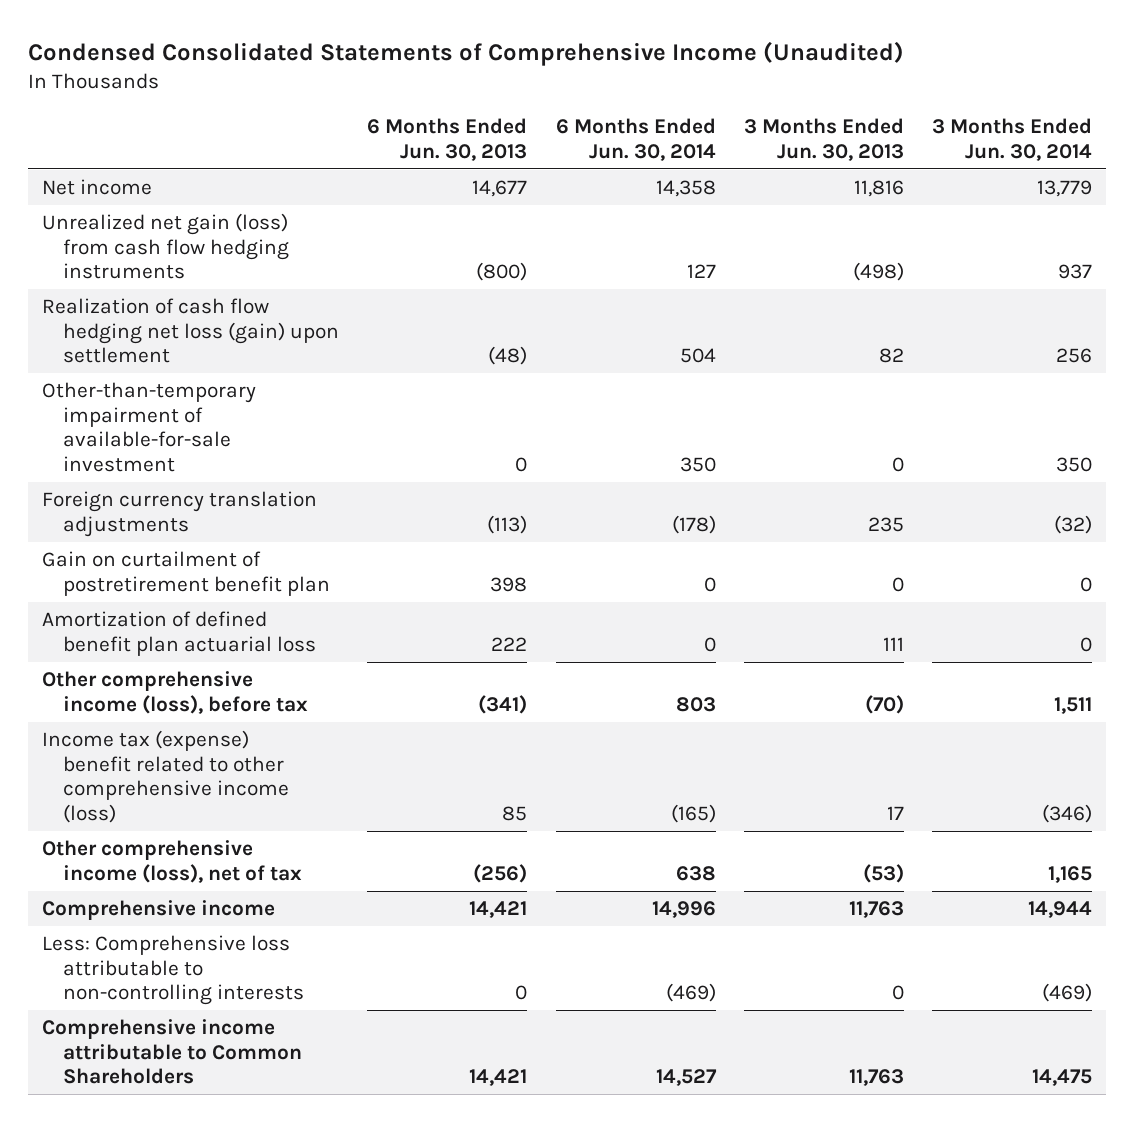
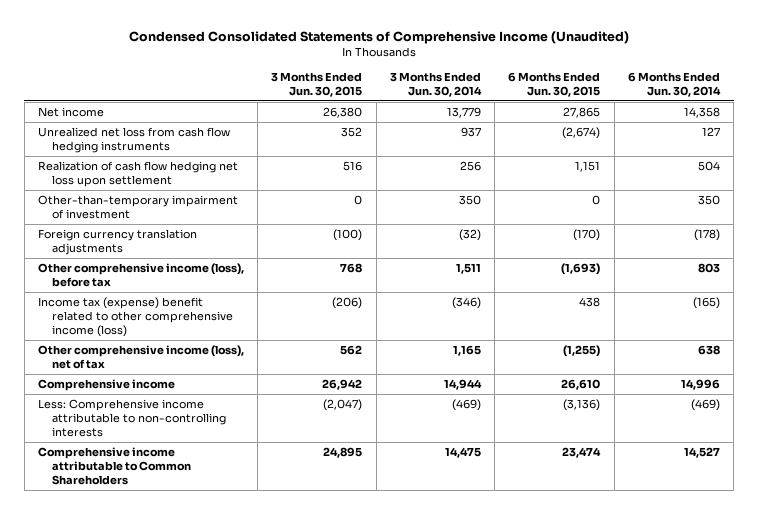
[367,118,528,161] 6 Months Ended Jun. 30, 2013 -> none
[744,118,905,161] 3 Months Ended Jun. 30, 2013 -> none
none -> [271,71,363,97] 3 Months Ended Jun. 30, 2015
none -> [508,71,601,97] 6 Months Ended Jun. 30, 2015
[41,212,290,280] Unrealized net gain (loss) from cash flow hedging instruments -> [37,126,230,153] Unrealized net loss from cash flow hedging instruments
[41,297,340,364] Realization of cash flow hedging net loss (gain) upon settlement -> [37,160,238,187] Realization of cash flow hedging net loss upon settlement
[41,381,256,473] Other-than-temporary impairment of available-for-sale investment -> [37,194,238,219] Other-than-temporary impairment of investment
[41,550,331,596] Gain on curtailment of postretirement benefit plan -> none
[41,610,317,656] Amortization of defined benefit plan actuarial loss -> none
[41,934,305,1006] Less: Comprehensive loss attributable to non-controlling interests -> [37,398,227,437] Less: Comprehensive income attributable to non-controlling interests

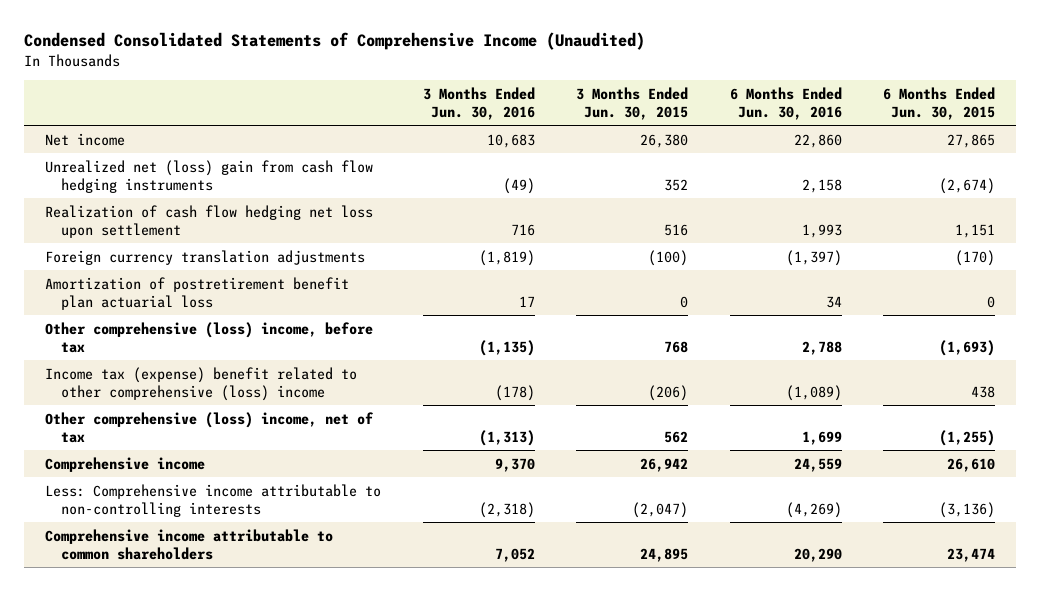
[389,71,482,97] 3 Months Ended Jun. 30, 2014 -> none
[627,71,721,97] 6 Months Ended Jun. 30, 2014 -> none
none -> [422,86,535,120] 3 Months Ended Jun. 30, 2016
none -> [729,86,842,120] 6 Months Ended Jun. 30, 2016
[37,126,230,153] Unrealized net loss from cash flow hedging instruments -> [44,159,373,193] Unrealized net (loss) gain from cash flow hedging instruments
[37,194,238,219] Other-than-temporary impairment of investment -> none
none -> [44,276,349,310] Amortization of postretirement benefit plan actuarial loss
[37,262,244,287] Other comprehensive income (loss), before tax -> [44,321,373,353] Other comprehensive (loss) income, before tax
[37,296,234,337] Income tax (expense) benefit related to other comprehensive income (loss) -> [44,366,357,401] Income tax (expense) benefit related to other comprehensive (loss) income
[37,344,244,369] Other comprehensive income (loss), net of tax -> [44,411,374,443] Other comprehensive (loss) income, net of tax
[37,446,192,485] Comprehensive income attributable to Common Shareholders -> [44,528,333,560] Comprehensive income attributable to common shareholders

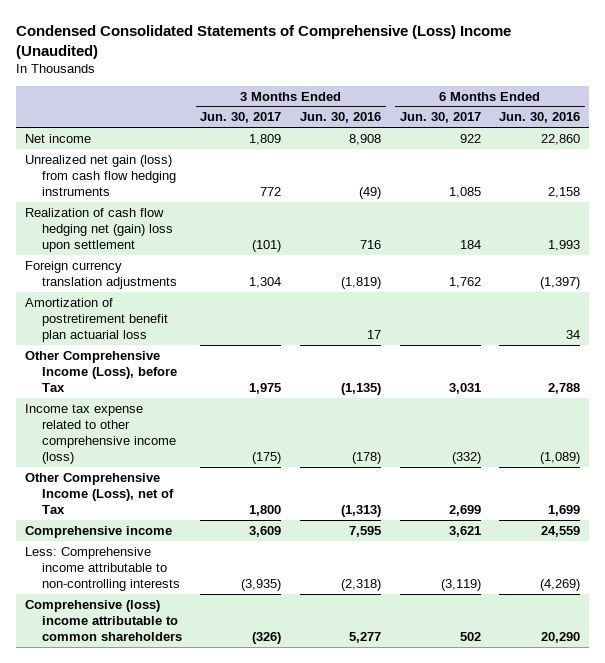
[24,32,646,51] Condensed Consolidated Statements of Comprehensive Income (Unaudited) -> [15,24,511,59] Condensed Consolidated Statements of Comprehensive (Loss) Income (Unaudited)
[576,86,689,120] 3 Months Ended Jun. 30, 2015 -> none
[883,86,996,120] 6 Months Ended Jun. 30, 2015 -> none
none -> [200,112,282,124] Jun. 30, 2017
none -> [399,112,481,124] Jun. 30, 2017
[486,133,535,148] 10,683 -> [348,133,381,145] 8,908
[44,159,373,193] Unrealized net (loss) gain from cash flow hedging instruments -> [24,154,176,197] Unrealized net gain (loss) from cash flow hedging instruments
[44,204,373,238] Realization of cash flow hedging net loss upon settlement -> [24,207,173,253] Realization of cash flow hedging net (gain) loss upon settlement
[44,321,373,353] Other comprehensive (loss) income, before tax -> [24,350,177,393] Other Comprehensive Income (Loss), before Tax
[44,366,357,401] Income tax (expense) benefit related to other comprehensive (loss) income -> [24,403,176,465] Income tax expense related to other comprehensive income (loss)
[44,411,374,443] Other comprehensive (loss) income, net of tax -> [24,472,174,515] Other Comprehensive Income (Loss), net of Tax
[494,457,535,472] 9,370 -> [348,525,381,537] 7,595
[44,528,333,560] Comprehensive income attributable to common shareholders -> [24,599,182,642] Comprehensive (loss) income attributable to common shareholders
[494,547,535,562] 7,052 -> [348,632,381,644] 5,277

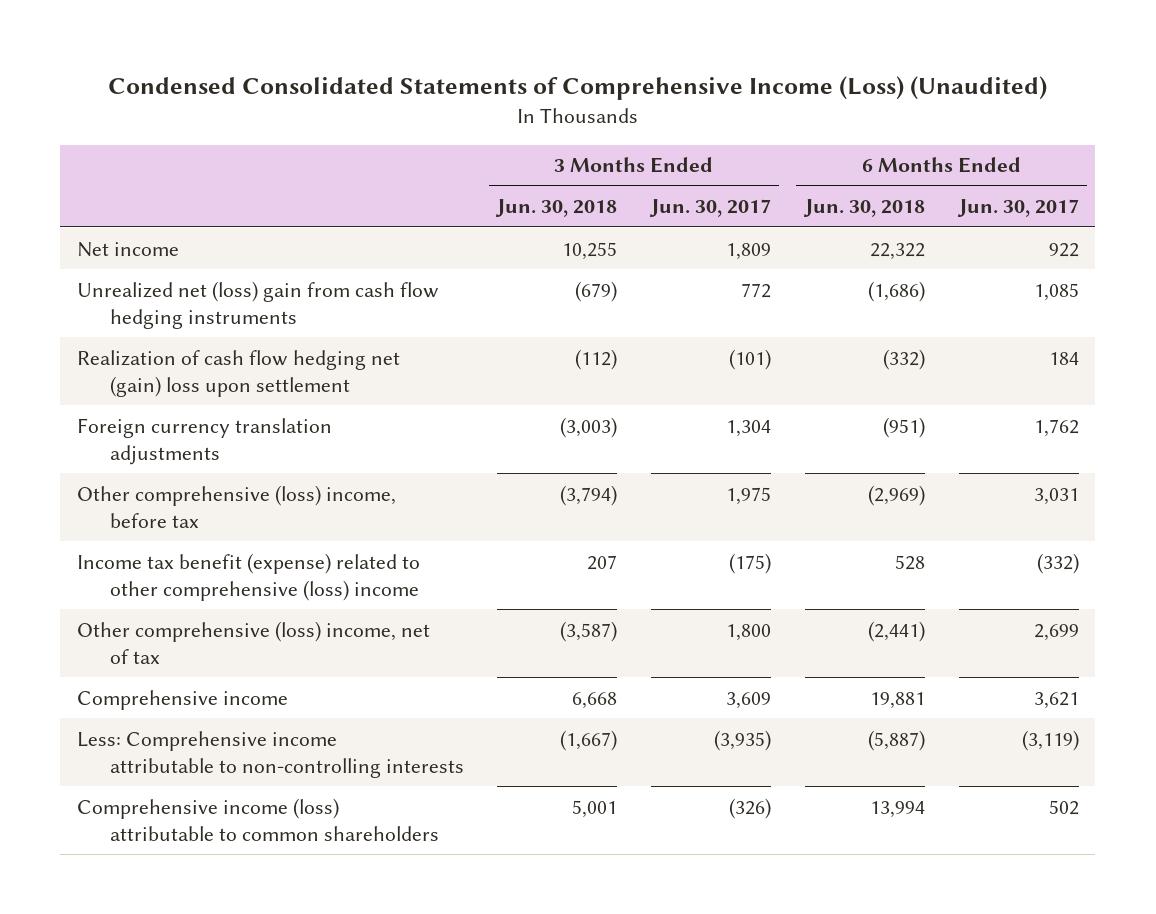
[15,24,511,59] Condensed Consolidated Statements of Comprehensive (Loss) Income (Unaudited) -> [107,75,1047,100] Condensed Consolidated Statements of Comprehensive Income (Loss) (Unaudited)
[299,112,381,124] Jun. 30, 2016 -> none
[499,112,581,124] Jun. 30, 2016 -> none
none -> [495,199,618,218] Jun. 30, 2018
none -> [802,199,925,218] Jun. 30, 2018
[24,154,176,197] Unrealized net gain (loss) from cash flow hedging instruments -> [77,280,440,329] Unrealized net (loss) gain from cash flow hedging instruments
[24,297,168,343] Amortization of postretirement benefit plan actuarial loss -> none
[24,350,177,393] Other Comprehensive Income (Loss), before Tax -> [77,484,397,528] Other comprehensive (loss) income, before tax
[24,403,176,465] Income tax expense related to other comprehensive income (loss) -> [77,552,421,601] Income tax benefit (expense) related to other comprehensive (loss) income
[24,472,174,515] Other Comprehensive Income (Loss), net of Tax -> [77,620,431,664] Other comprehensive (loss) income, net of tax
[24,599,182,642] Comprehensive (loss) income attributable to common shareholders -> [77,797,439,841] Comprehensive income (loss) attributable to common shareholders

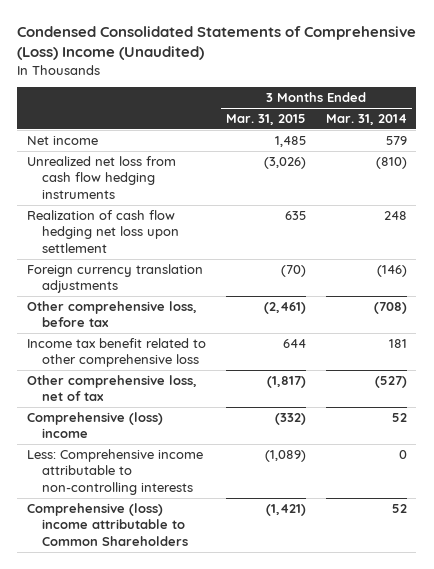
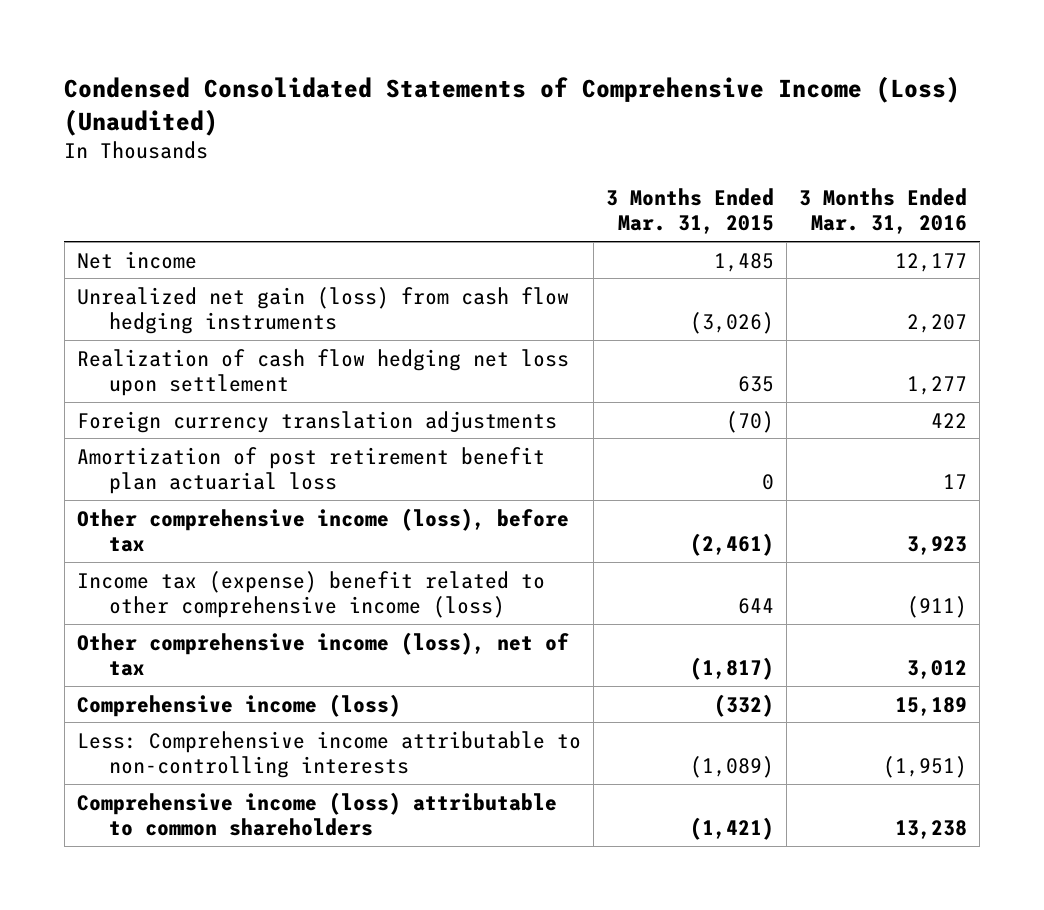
[17,26,417,61] Condensed Consolidated Statements of Comprehensive (Loss) Income (Unaudited) -> [64,76,961,136] Condensed Consolidated Statements of Comprehensive Income (Loss) (Unaudited)
[325,113,407,125] Mar. 31, 2014 -> none
none -> [799,187,968,235] 3 Months Ended Mar. 31, 2016
[27,155,177,199] Unrealized net loss from cash flow hedging instruments -> [76,286,569,334] Unrealized net gain (loss) from cash flow hedging instruments
none -> [76,446,545,494] Amortization of post retirement benefit plan actuarial loss
[27,300,198,328] Other comprehensive loss, before tax -> [76,507,569,552] Other comprehensive income (loss), before tax
[27,337,207,368] Income tax benefit related to other comprehensive loss -> [76,570,545,618] Income tax (expense) benefit related to other comprehensive income (loss)
[27,374,198,402] Other comprehensive loss, net of tax -> [76,631,569,676] Other comprehensive income (loss), net of tax
[27,411,164,439] Comprehensive (loss) income -> [76,693,401,717] Comprehensive income (loss)
[27,502,188,546] Comprehensive (loss) income attributable to Common Shareholders -> [76,791,557,836] Comprehensive income (loss) attributable to common shareholders

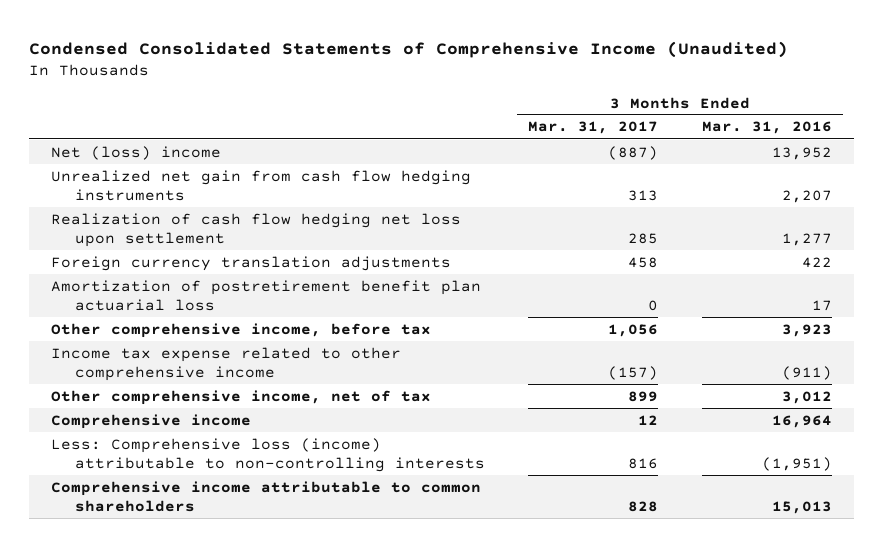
[64,76,961,136] Condensed Consolidated Statements of Comprehensive Income (Loss) (Unaudited) -> [29,40,789,58] Condensed Consolidated Statements of Comprehensive Income (Unaudited)
[605,187,774,235] 3 Months Ended Mar. 31, 2015 -> none
none -> [528,121,659,135] Mar. 31, 2017
[76,250,197,269] Net income -> [51,145,222,160] Net (loss) income
[895,252,968,272] 12,177 -> [771,146,832,160] 13,952
[76,286,569,334] Unrealized net gain (loss) from cash flow hedging instruments -> [51,169,472,201] Unrealized net gain from cash flow hedging instruments
[76,446,545,494] Amortization of post retirement benefit plan actuarial loss -> [51,279,482,311] Amortization of postretirement benefit plan actuarial loss
[76,507,569,552] Other comprehensive income (loss), before tax -> [51,322,432,338] Other comprehensive income, before tax
[76,570,545,618] Income tax (expense) benefit related to other comprehensive income (loss) -> [51,346,402,381] Income tax expense related to other comprehensive income
[76,631,569,676] Other comprehensive income (loss), net of tax -> [51,389,432,405] Other comprehensive income, net of tax
[76,693,401,717] Comprehensive income (loss) -> [51,413,252,429] Comprehensive income
[895,696,968,716] 15,189 -> [771,414,832,428] 16,964
[76,730,581,778] Less: Comprehensive income attributable to non-controlling interests -> [51,437,485,472] Less: Comprehensive loss (income) attributable to non-controlling interests
[76,791,557,836] Comprehensive income (loss) attributable to common shareholders -> [51,480,482,512] Comprehensive income attributable to common shareholders
[895,819,968,839] 13,238 -> [771,500,832,514] 15,013

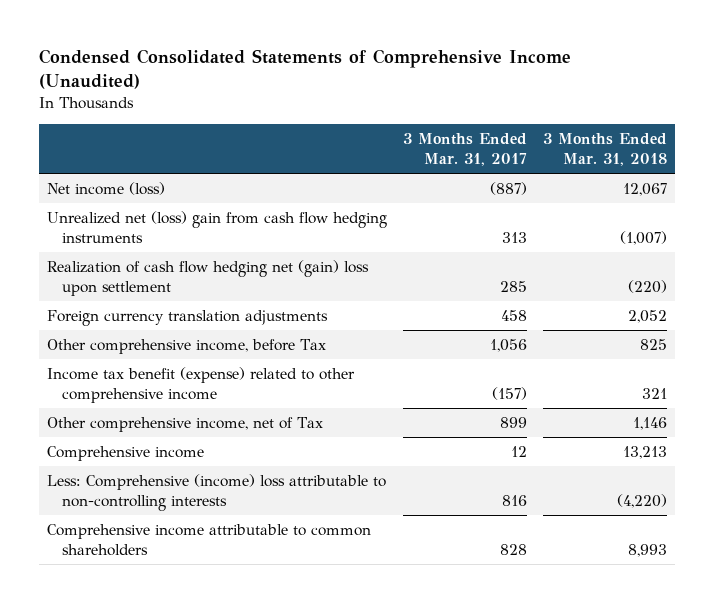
[701,121,832,135] Mar. 31, 2016 -> none
none -> [543,133,668,167] 3 Months Ended Mar. 31, 2018
[51,145,222,160] Net (loss) income -> [46,182,165,196] Net income (loss)
[51,169,472,201] Unrealized net gain from cash flow hedging instruments -> [46,211,387,244] Unrealized net (loss) gain from cash flow hedging instruments
[51,212,462,247] Realization of cash flow hedging net loss upon settlement -> [46,260,369,297] Realization of cash flow hedging net (gain) loss upon settlement
[51,279,482,311] Amortization of postretirement benefit plan actuarial loss -> none
[51,322,432,338] Other comprehensive income, before tax -> [46,339,326,355] Other comprehensive income, before Tax
[51,346,402,381] Income tax expense related to other comprehensive income -> [46,367,355,404] Income tax benefit (expense) related to other comprehensive income
[51,389,432,405] Other comprehensive income, net of tax -> [46,417,323,433] Other comprehensive income, net of Tax
[51,437,485,472] Less: Comprehensive loss (income) attributable to non-controlling interests -> [46,474,386,512] Less: Comprehensive (income) loss attributable to non-controlling interests

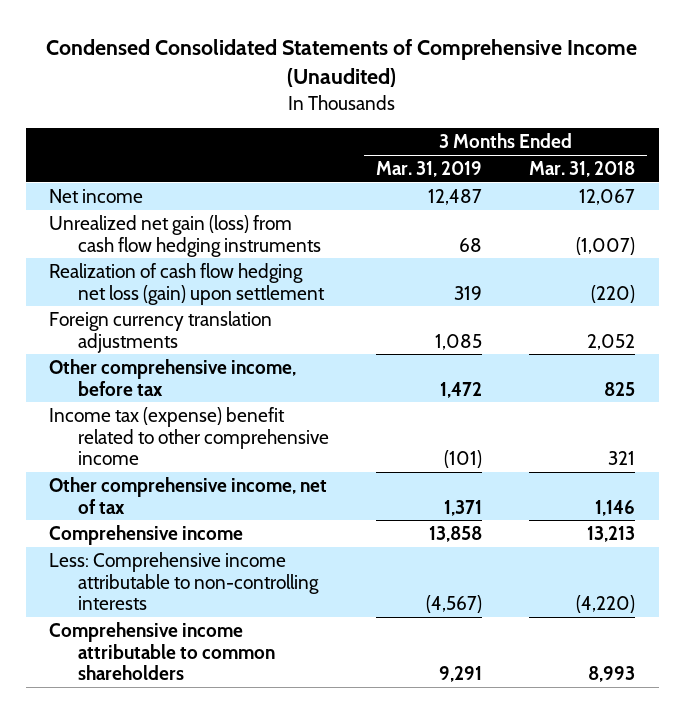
[403,133,528,167] 3 Months Ended Mar. 31, 2017 -> none
none -> [376,161,483,178] Mar. 31, 2019
[46,182,165,196] Net income (loss) -> [49,188,144,203] Net income
[46,211,387,244] Unrealized net (loss) gain from cash flow hedging instruments -> [49,214,322,257] Unrealized net gain (loss) from cash flow hedging instruments
[46,260,369,297] Realization of cash flow hedging net (gain) loss upon settlement -> [49,262,326,305] Realization of cash flow hedging net loss (gain) upon settlement
[46,339,326,355] Other comprehensive income, before Tax -> [49,358,297,396] Other comprehensive income, before tax
[46,367,355,404] Income tax benefit (expense) related to other comprehensive income -> [49,406,330,466] Income tax (expense) benefit related to other comprehensive income
[46,417,323,433] Other comprehensive income, net of Tax -> [49,476,328,514] Other comprehensive income, net of tax
[46,474,386,512] Less: Comprehensive (income) loss attributable to non-controlling interests -> [49,551,320,611] Less: Comprehensive income attributable to non-controlling interests

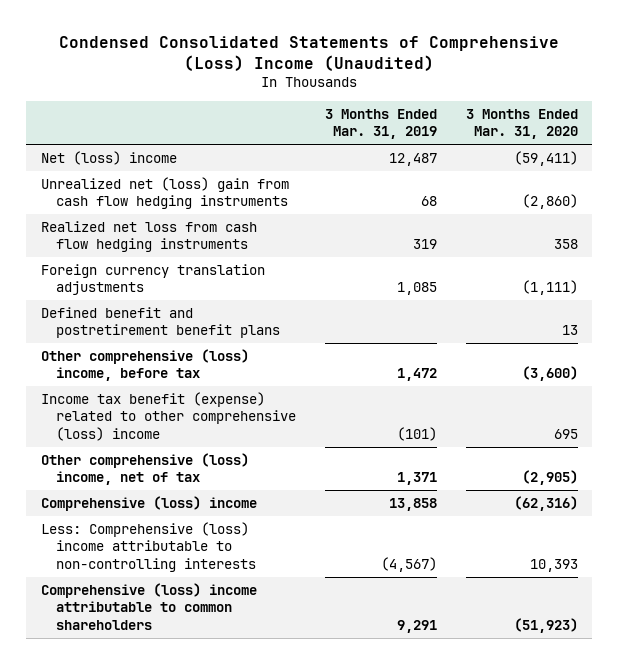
[46,38,638,88] Condensed Consolidated Statements of Comprehensive Income (Unaudited) -> [59,35,560,71] Condensed Consolidated Statements of Comprehensive (Loss) Income (Unaudited)
[529,161,636,178] Mar. 31, 2018 -> none
none -> [465,108,578,140] 3 Months Ended Mar. 31, 2020
[49,188,144,203] Net income -> [40,150,177,165] Net (loss) income
[49,214,322,257] Unrealized net gain (loss) from cash flow hedging instruments -> [40,176,289,210] Unrealized net (loss) gain from cash flow hedging instruments
[49,262,326,305] Realization of cash flow hedging net loss (gain) upon settlement -> [40,220,257,253] Realized net loss from cash flow hedging instruments
none -> [40,306,280,339] Defined benefit and postretirement benefit plans
[49,358,297,396] Other comprehensive income, before tax -> [40,348,249,382] Other comprehensive (loss) income, before tax
[49,406,330,466] Income tax (expense) benefit related to other comprehensive income -> [40,391,296,442] Income tax benefit (expense) related to other comprehensive (loss) income
[49,476,328,514] Other comprehensive income, net of tax -> [40,452,249,486] Other comprehensive (loss) income, net of tax
[49,524,244,545] Comprehensive income -> [40,495,257,511] Comprehensive (loss) income
[49,551,320,611] Less: Comprehensive income attributable to non-controlling interests -> [40,521,256,573] Less: Comprehensive (loss) income attributable to non-controlling interests
[49,621,276,681] Comprehensive income attributable to common shareholders -> [40,582,257,631] Comprehensive (loss) income attributable to common shareholders

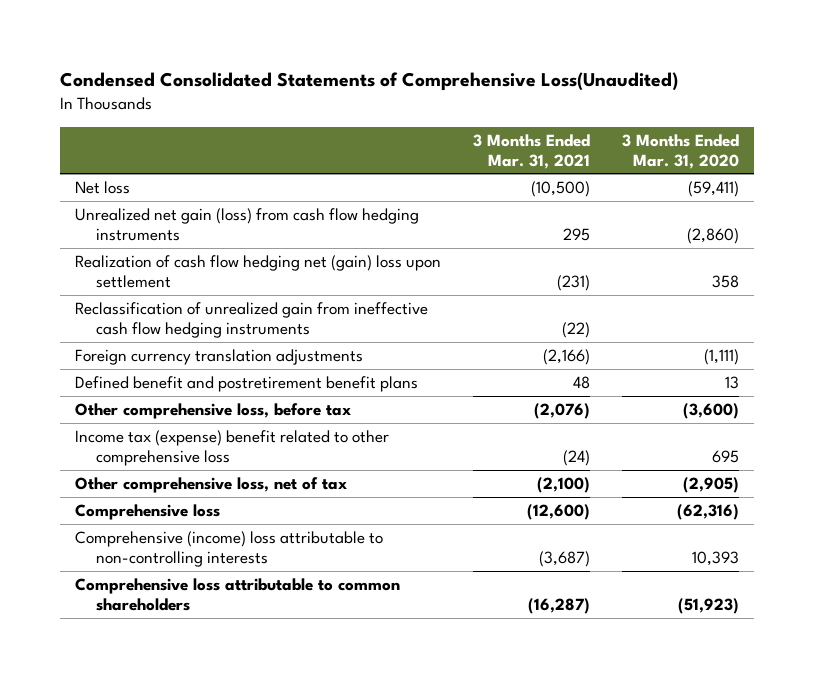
[59,35,560,71] Condensed Consolidated Statements of Comprehensive (Loss) Income (Unaudited) -> [59,72,678,92] Condensed Consolidated Statements of Comprehensive Loss(Unaudited)
[324,108,437,140] 3 Months Ended Mar. 31, 2019 -> none
none -> [472,133,590,169] 3 Months Ended Mar. 31, 2021
[40,150,177,165] Net (loss) income -> [75,181,131,195] Net loss
[40,176,289,210] Unrealized net (loss) gain from cash flow hedging instruments -> [75,208,420,241] Unrealized net gain (loss) from cash flow hedging instruments
[40,220,257,253] Realized net loss from cash flow hedging instruments -> [75,255,442,288] Realization of cash flow hedging net (gain) loss upon settlement
none -> [75,302,429,338] Reclassification of unrealized gain from ineffective cash flow hedging instruments
[40,348,249,382] Other comprehensive (loss) income, before tax -> [75,403,352,420] Other comprehensive loss, before tax
[40,391,296,442] Income tax benefit (expense) related to other comprehensive (loss) income -> [75,430,390,466] Income tax (expense) benefit related to other comprehensive loss
[40,452,249,486] Other comprehensive (loss) income, net of tax -> [75,477,348,494] Other comprehensive loss, net of tax
[40,495,257,511] Comprehensive (loss) income -> [75,504,221,521] Comprehensive loss
[40,521,256,573] Less: Comprehensive (loss) income attributable to non-controlling interests -> [75,531,384,567] Comprehensive (income) loss attributable to non-controlling interests
[40,582,257,631] Comprehensive (loss) income attributable to common shareholders -> [75,578,401,611] Comprehensive loss attributable to common shareholders

